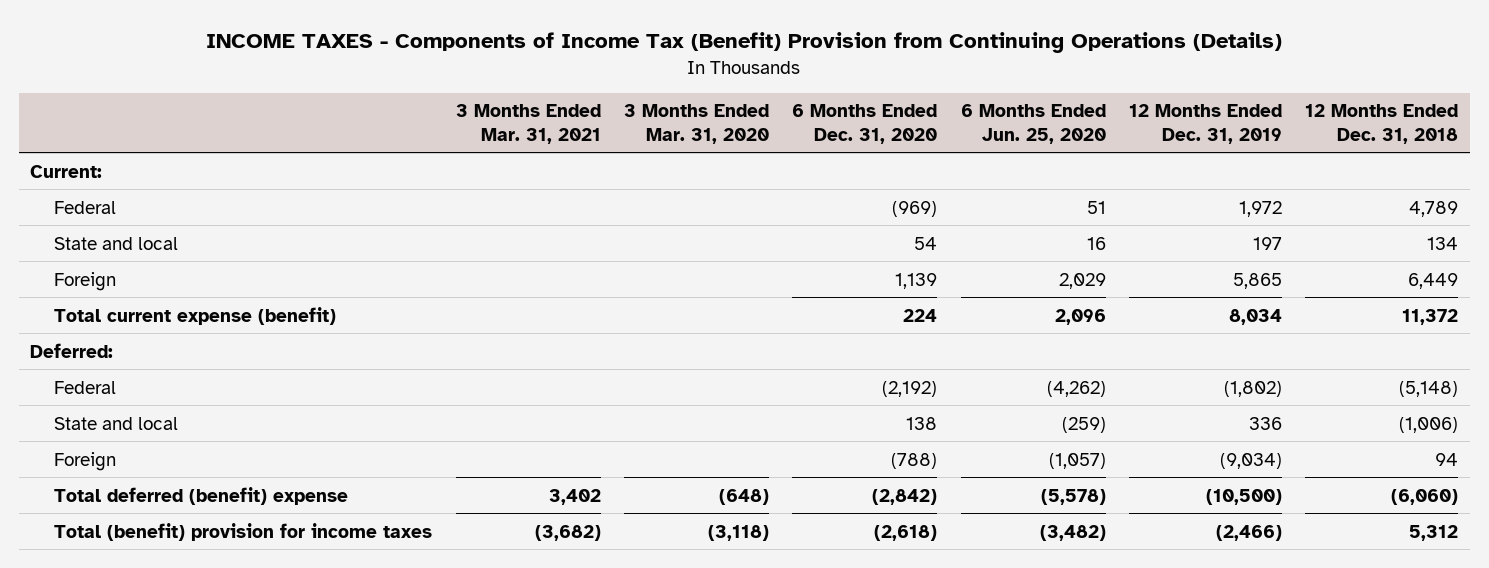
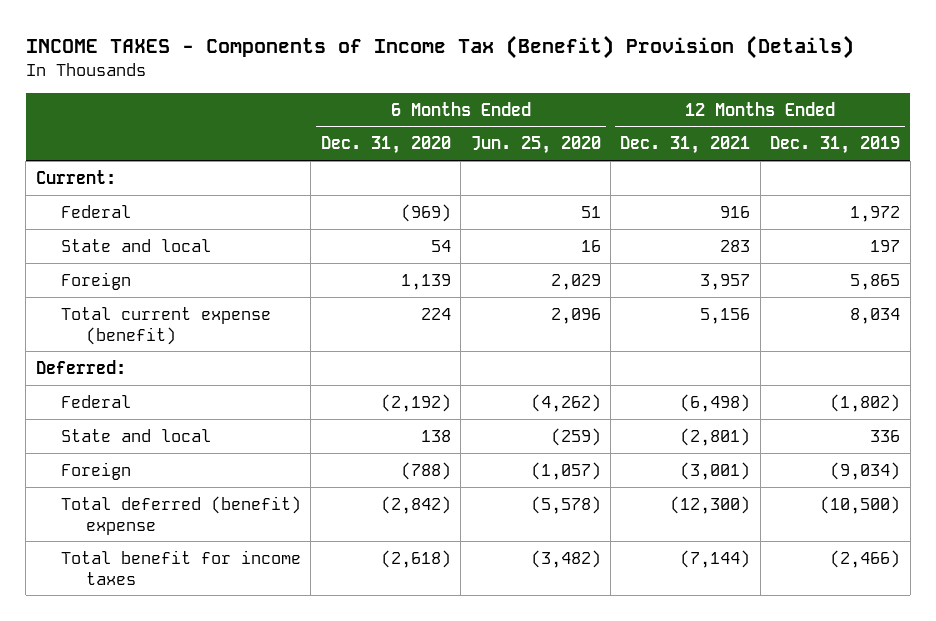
[206,32,1283,54] INCOME TAXES - Components of Income Tax (Benefit) Provision from Continuing Operations (Details) -> [25,34,854,59] INCOME TAXES - Components of Income Tax (Benefit) Provision (Details)
[455,104,601,144] 3 Months Ended Mar. 31, 2021 -> none
[623,104,769,144] 3 Months Ended Mar. 31, 2020 -> none
[1305,104,1459,144] 12 Months Ended Dec. 31, 2018 -> none
none -> [620,136,751,155] Dec. 31, 2021
[54,522,433,541] Total (benefit) provision for income taxes -> [60,549,301,585] Total benefit for income taxes

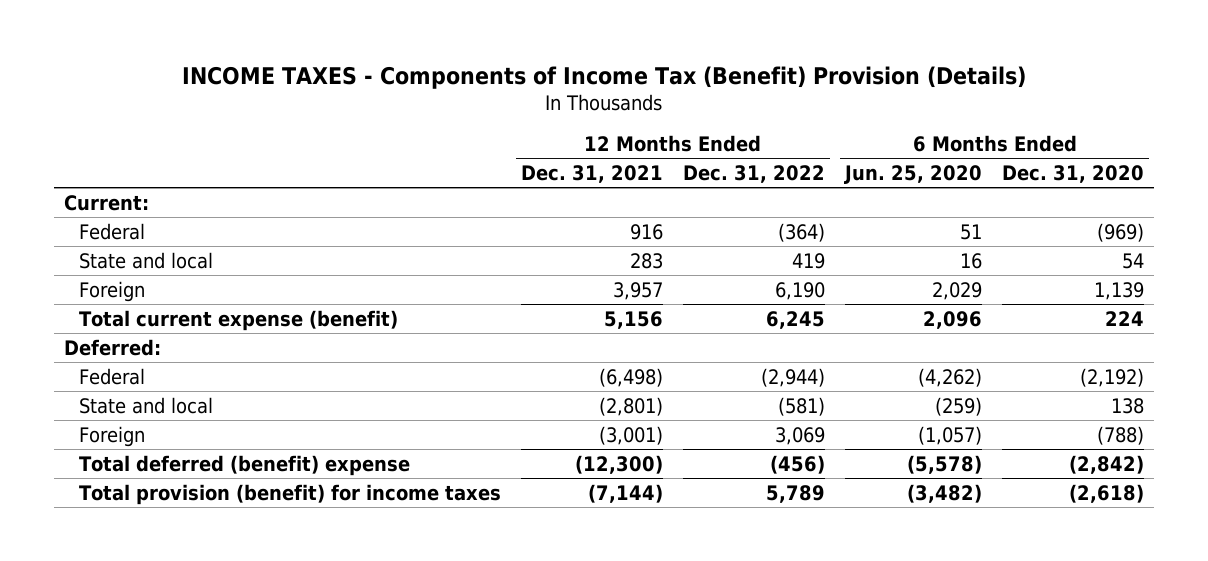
[770,136,901,155] Dec. 31, 2019 -> none
none -> [683,165,826,184] Dec. 31, 2022
[60,549,301,585] Total benefit for income taxes -> [79,483,502,505] Total provision (benefit) for income taxes

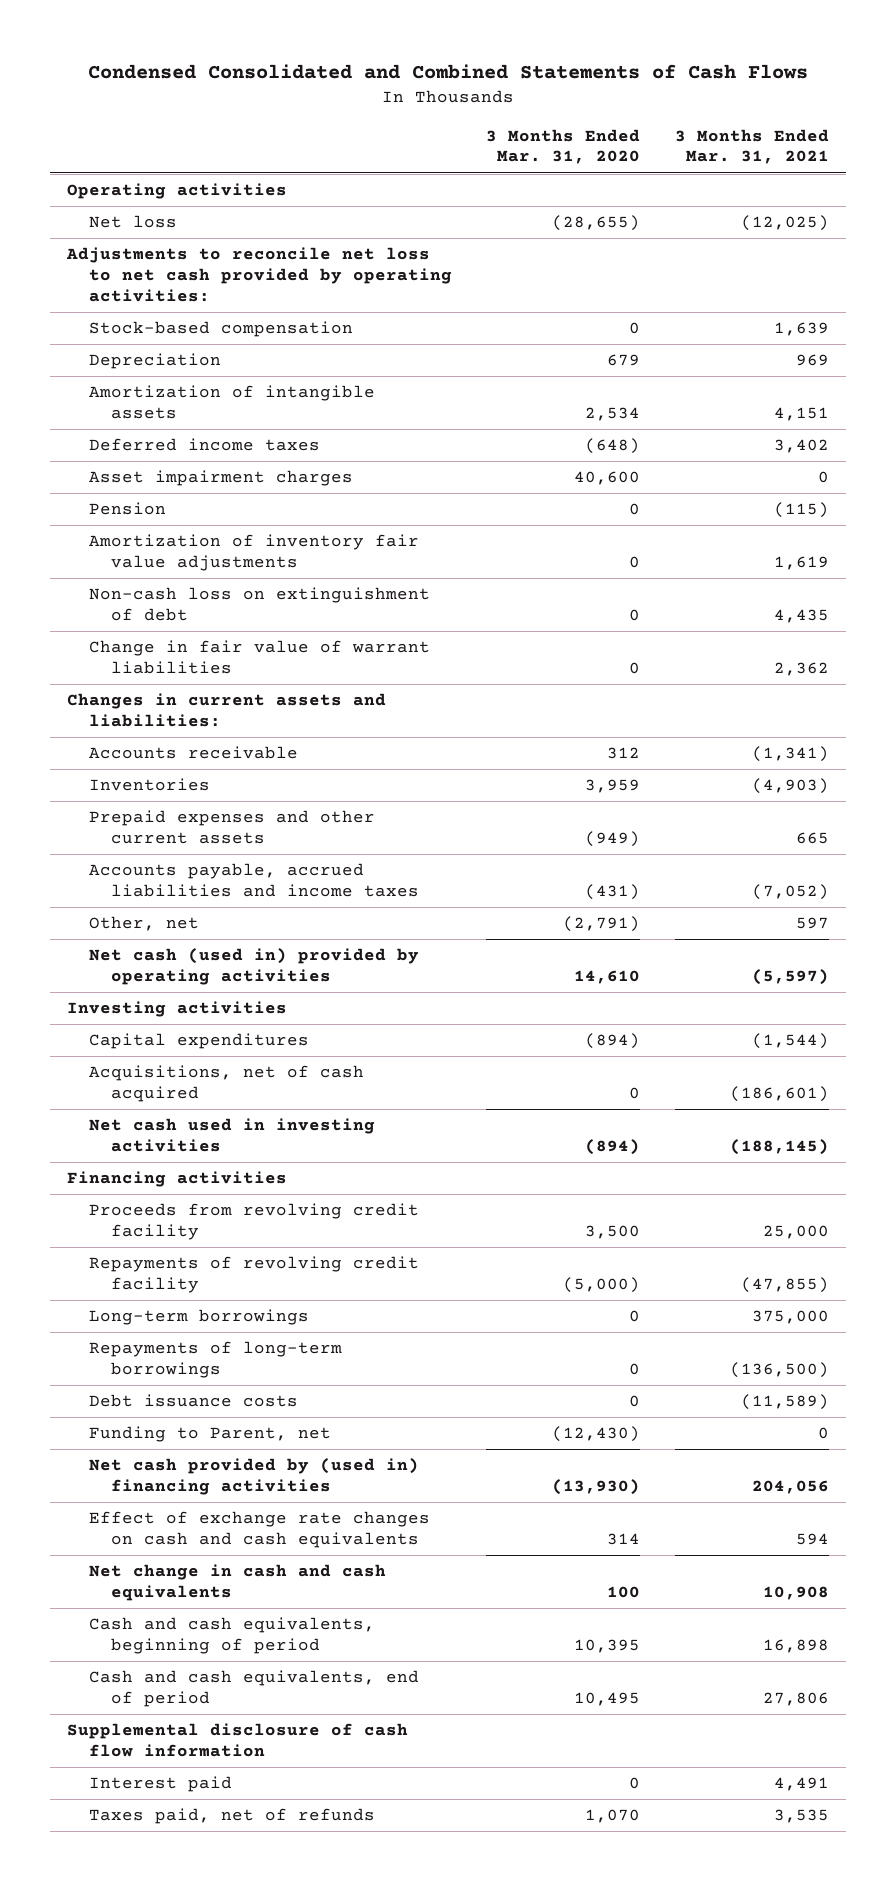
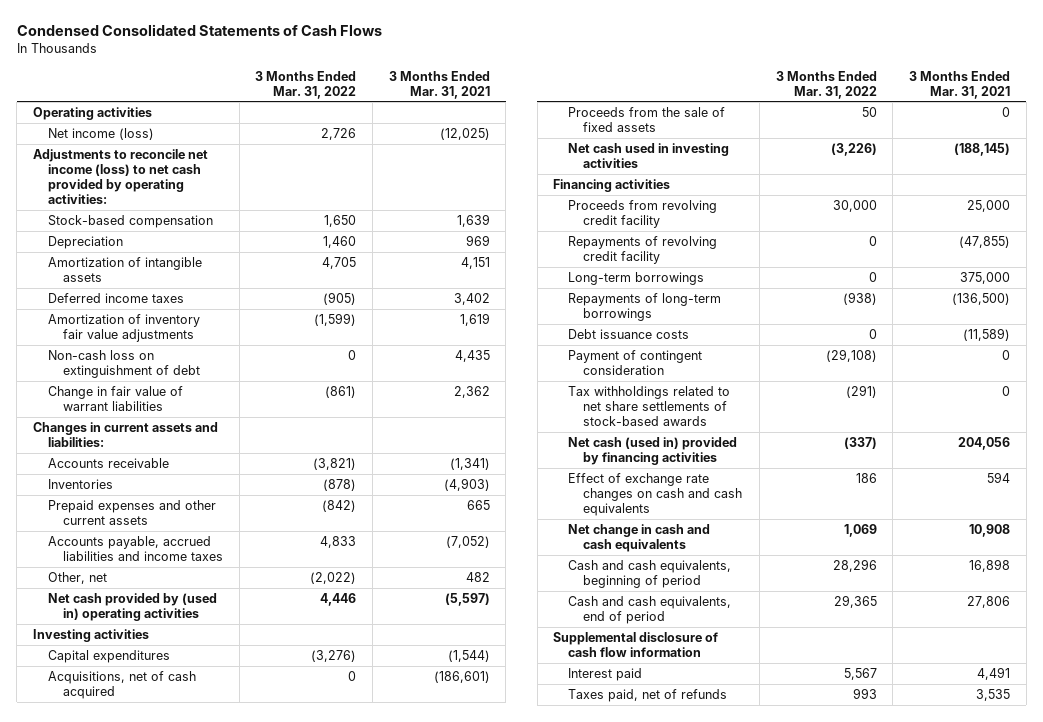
[87,63,808,79] Condensed Consolidated and Combined Statements of Cash Flows -> [16,24,382,37] Condensed Consolidated Statements of Cash Flows
[486,128,641,165] 3 Months Ended Mar. 31, 2020 -> none
none -> [255,70,357,99] 3 Months Ended Mar. 31, 2022
[89,215,178,229] Net loss -> [47,127,154,140] Net income (loss)
[66,247,453,303] Adjustments to reconcile net loss to net cash provided by operating activities: -> [32,148,208,204] Adjustments to reconcile net income (loss) to net cash provided by operating activities:
[89,470,354,487] Asset impairment charges -> none
[89,502,167,516] Pension -> none
[795,917,829,930] 597 -> [465,571,490,582] 482
[89,948,420,986] Net cash (used in) provided by operating activities -> [47,592,217,621] Net cash provided by (used in) operating activities
none -> [568,106,726,132] Proceeds from the sale of fixed assets
[89,1426,332,1443] Funding to Parent, net -> none
none -> [568,349,703,375] Payment of contingent consideration
none -> [568,385,731,426] Tax withholdings related to net share settlements of stock-based awards
[89,1458,420,1496] Net cash provided by (used in) financing activities -> [568,436,738,465] Net cash (used in) provided by financing activities

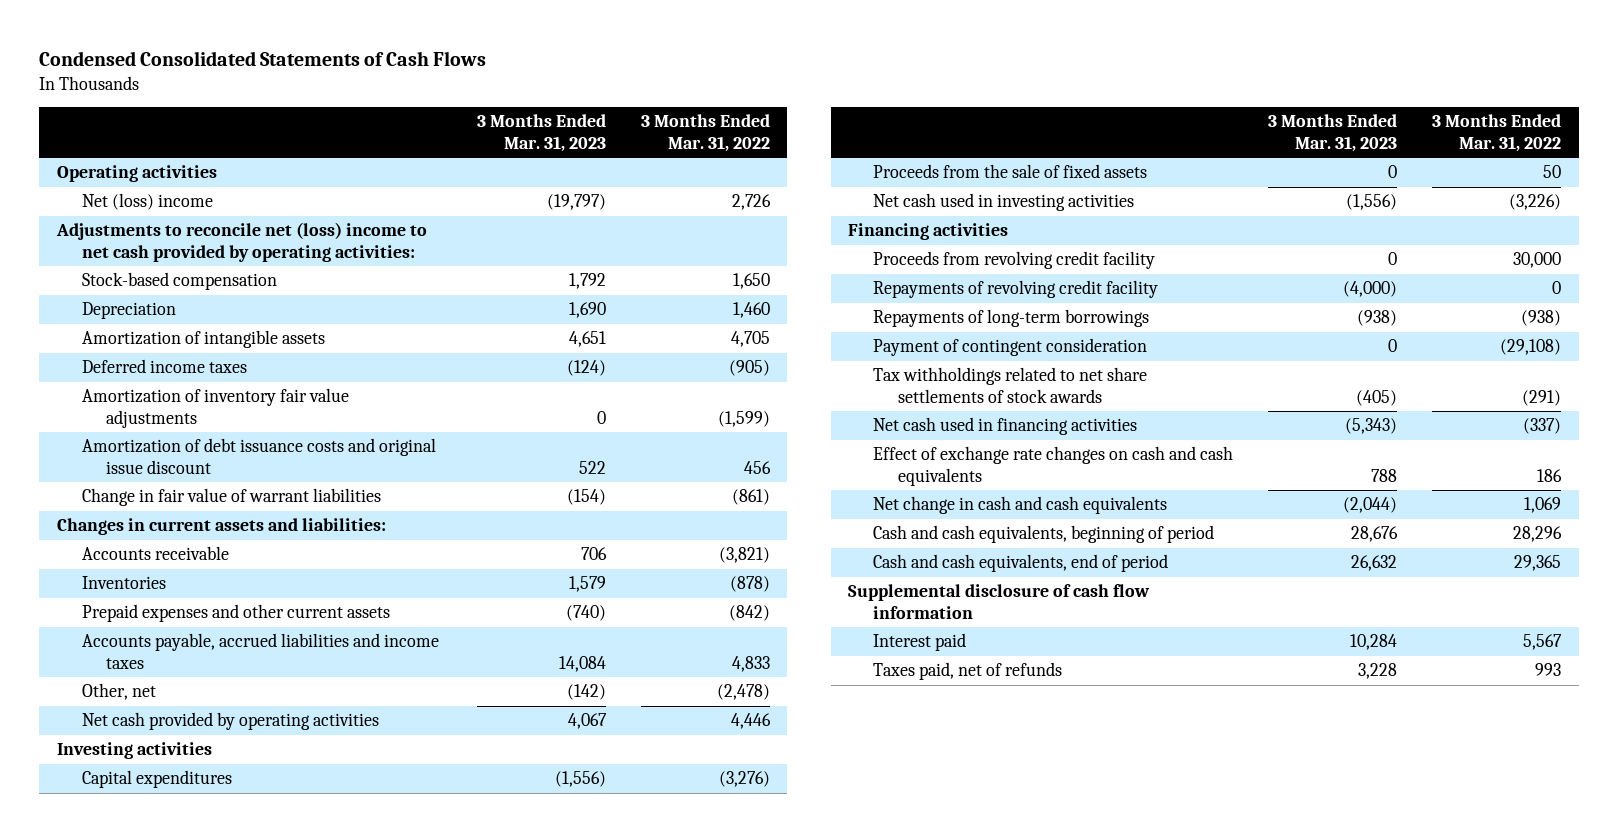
[388,70,490,99] 3 Months Ended Mar. 31, 2021 -> none
none -> [476,114,606,152] 3 Months Ended Mar. 31, 2023
[47,127,154,140] Net income (loss) -> [81,193,213,211] Net (loss) income
[32,148,208,204] Adjustments to reconcile net income (loss) to net cash provided by operating activities: -> [55,222,427,262] Adjustments to reconcile net (loss) income to net cash provided by operating activities:
[47,349,200,378] Non-cash loss on extinguishment of debt -> none
none -> [81,438,436,474] Amortization of debt issuance costs and original issue discount
[310,571,357,584] (2,022) -> [716,684,770,701] (2,478)
[47,592,217,621] Net cash provided by (used in) operating activities -> [81,712,379,731] Net cash provided by operating activities
[47,670,196,699] Acquisitions, net of cash acquired -> none
[568,271,705,285] Long-term borrowings -> none
[568,328,690,339] Debt issuance costs -> none
[568,385,731,426] Tax withholdings related to net share settlements of stock-based awards -> [873,367,1148,403] Tax withholdings related to net share settlements of stock awards
[568,436,738,465] Net cash (used in) provided by financing activities -> [873,417,1138,436] Net cash used in financing activities

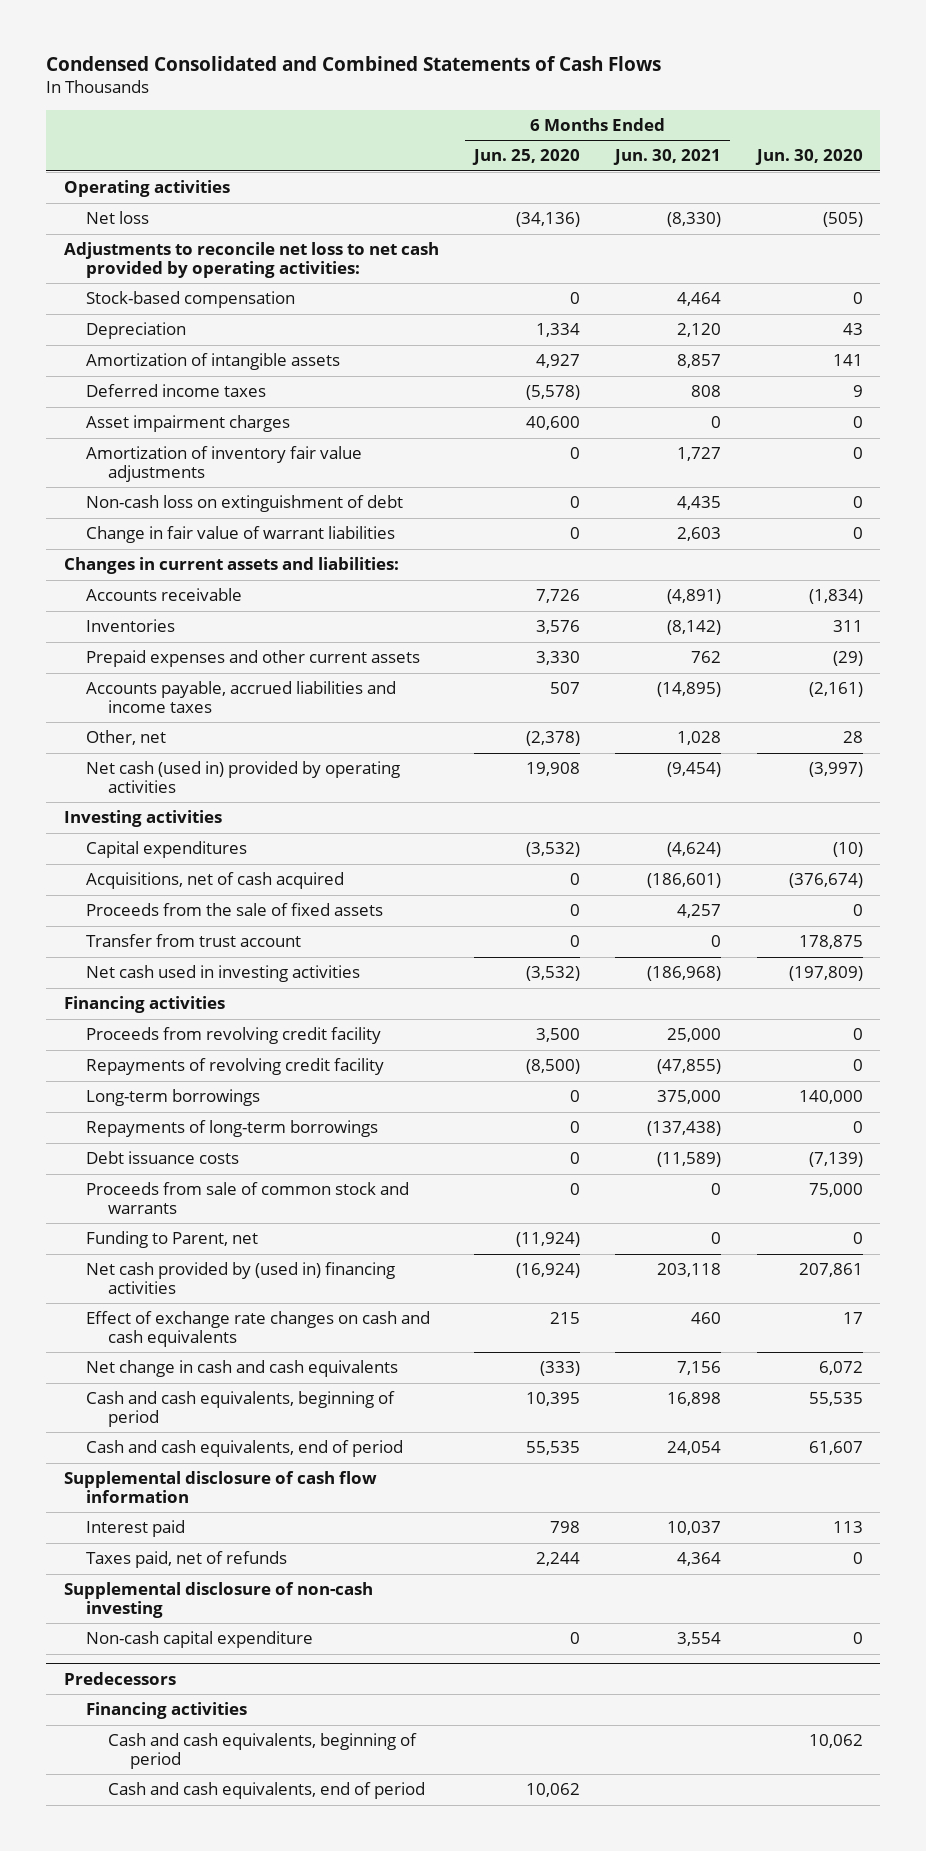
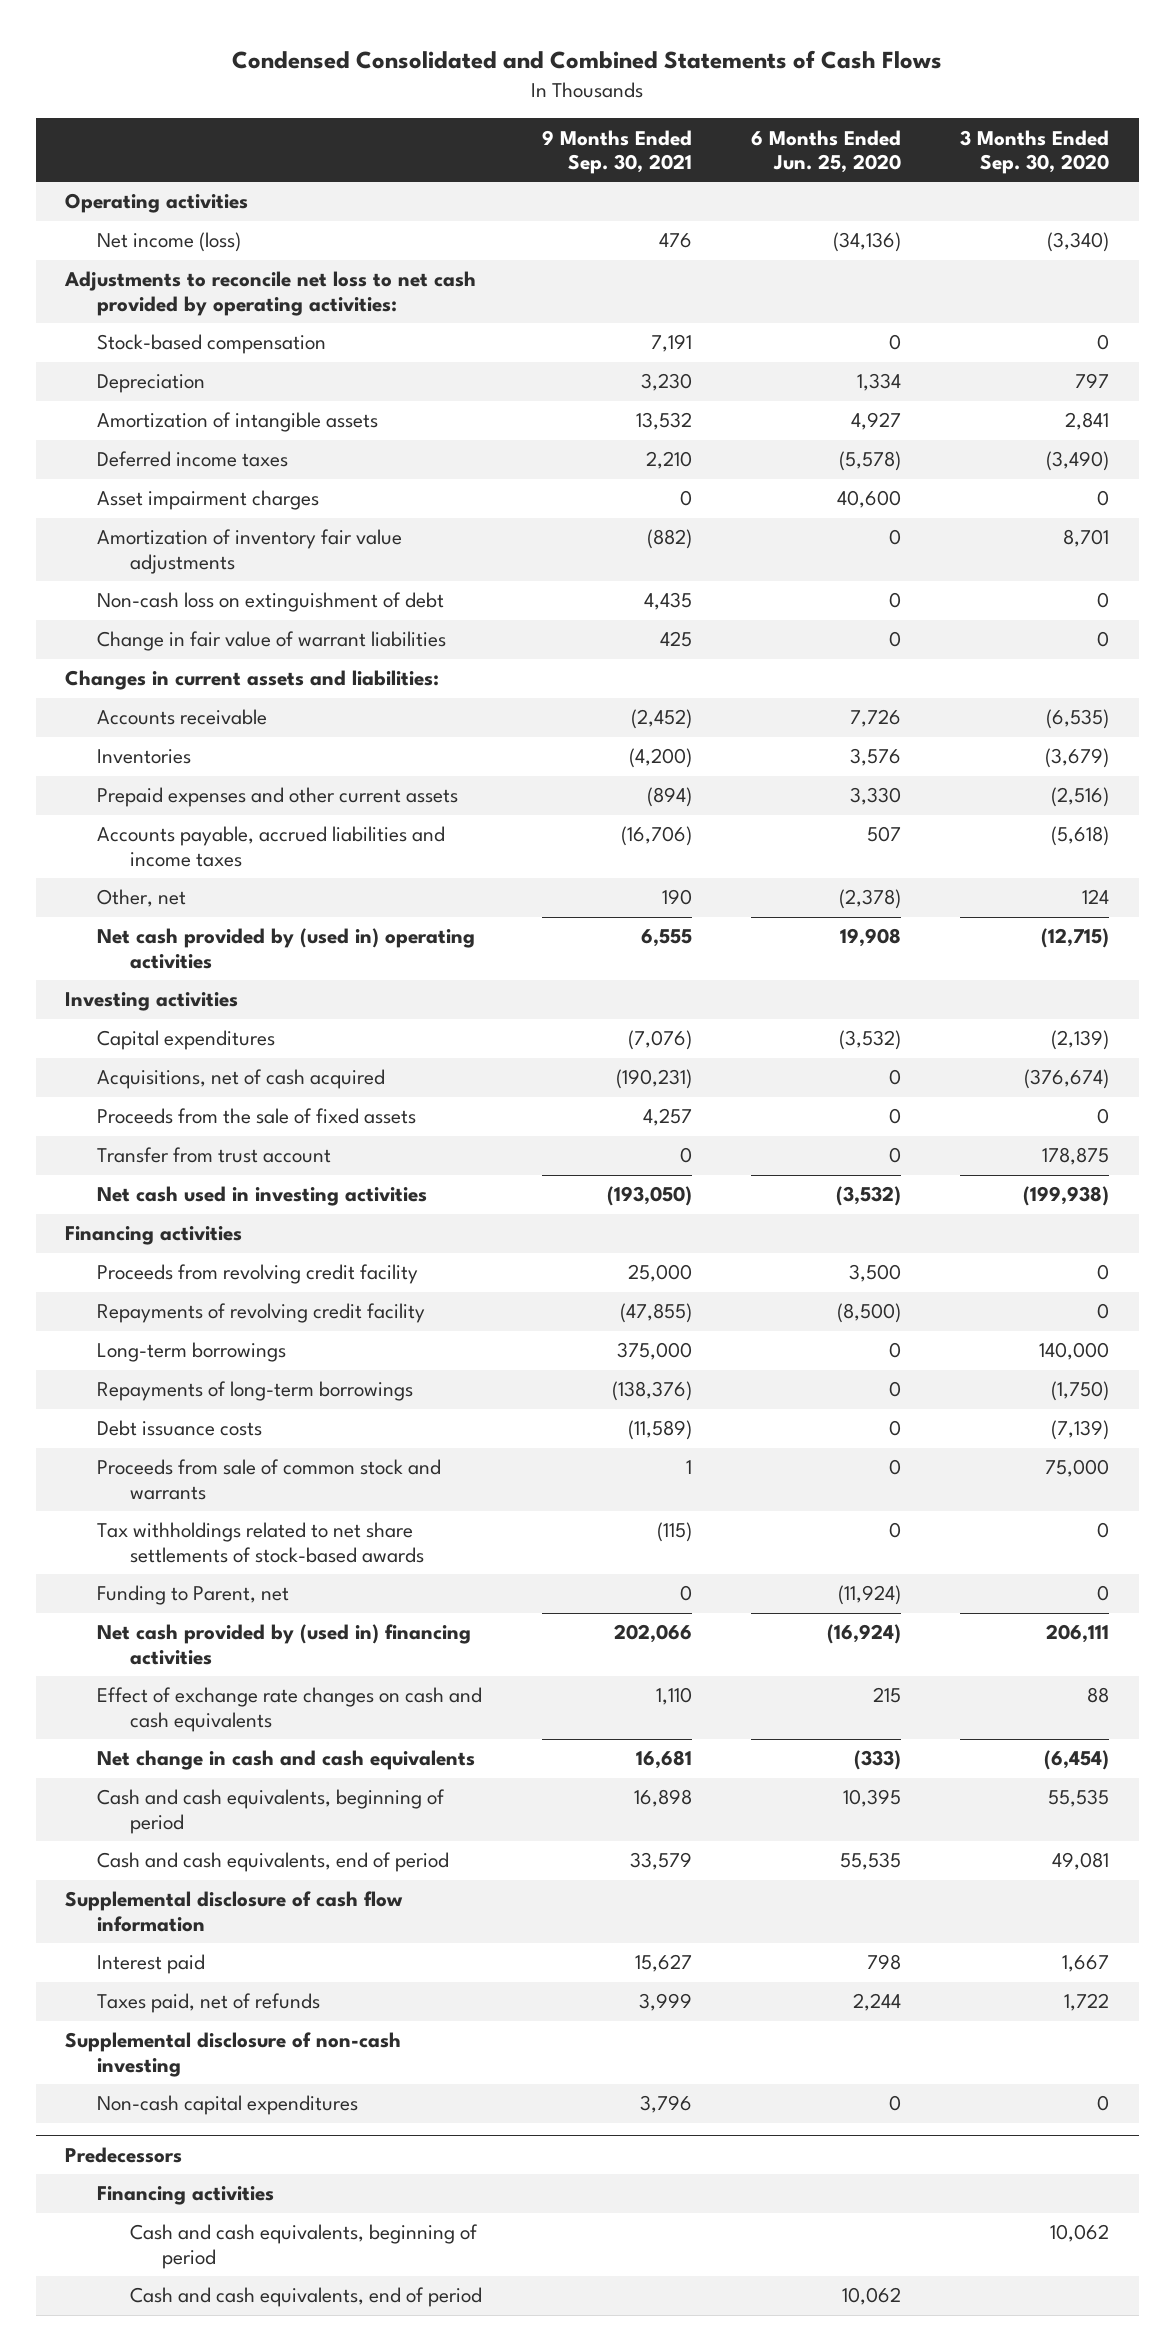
[613,149,722,166] Jun. 30, 2021 -> none
[754,149,863,166] Jun. 30, 2020 -> none
none -> [541,129,692,174] 9 Months Ended Sep. 30, 2021
none -> [960,129,1110,174] 3 Months Ended Sep. 30, 2020
[85,211,149,225] Net loss -> [97,232,242,253] Net income (loss)
[85,761,400,793] Net cash (used in) provided by operating activities -> [97,928,476,969] Net cash provided by (used in) operating activities
none -> [97,1522,424,1563] Tax withholdings related to net share settlements of stock-based awards
[85,1631,313,1649] Non-cash capital expenditure -> [97,2095,359,2116] Non-cash capital expenditures

